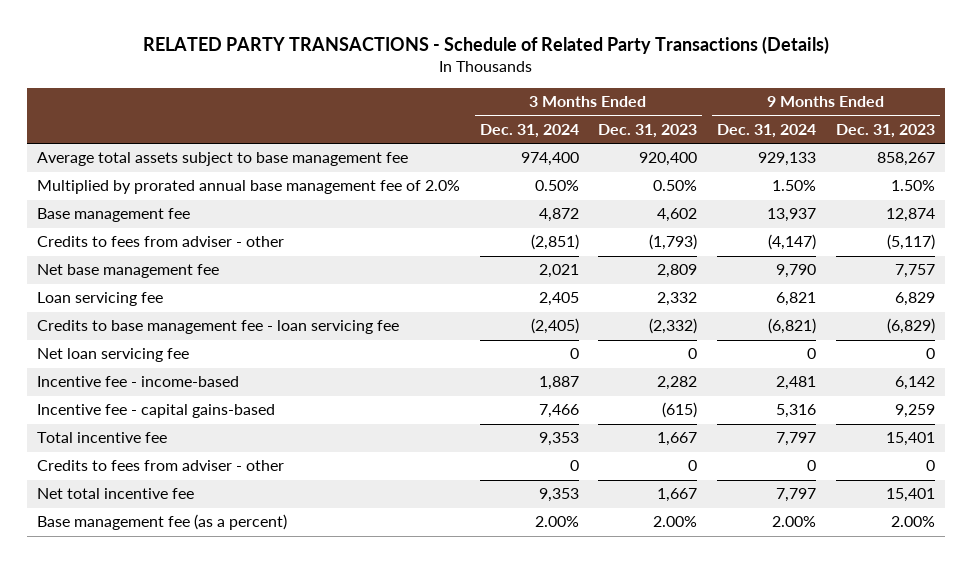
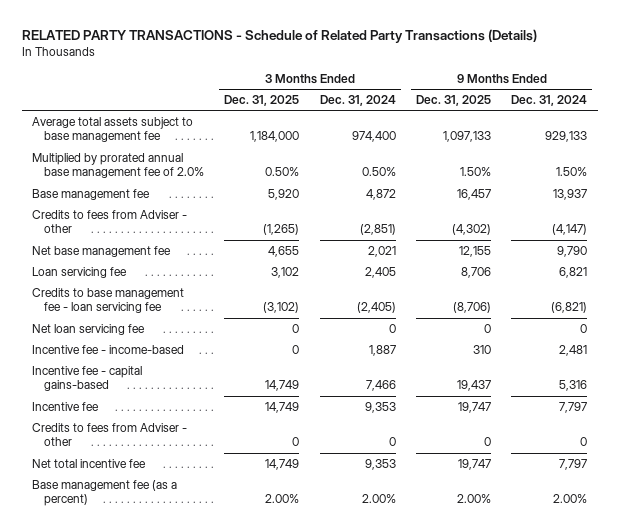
[598,123,698,138] Dec. 31, 2023 -> none
[835,123,935,138] Dec. 31, 2023 -> none
none -> [224,95,300,107] Dec. 31, 2025
none -> [416,95,492,107] Dec. 31, 2025
[36,236,284,248] Credits to fees from adviser - other -> [32,209,188,234] Credits to fees from Adviser - other
[36,432,167,444] Total incentive fee -> [32,401,100,411] Incentive fee
[36,460,284,472] Credits to fees from adviser - other -> [32,422,188,447] Credits to fees from Adviser - other

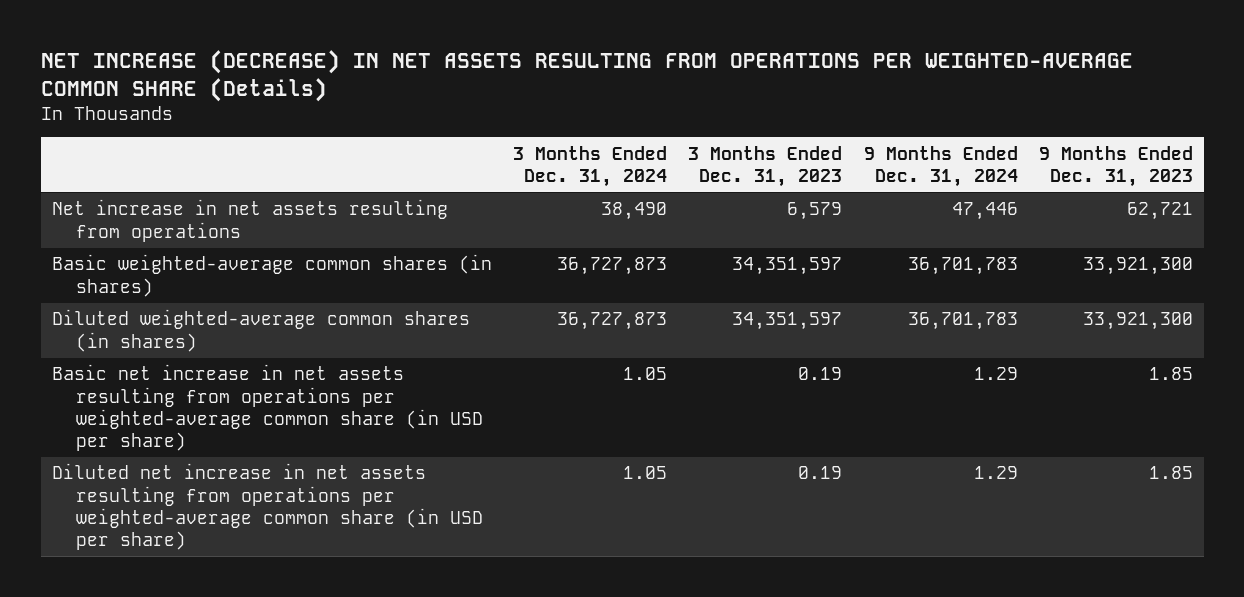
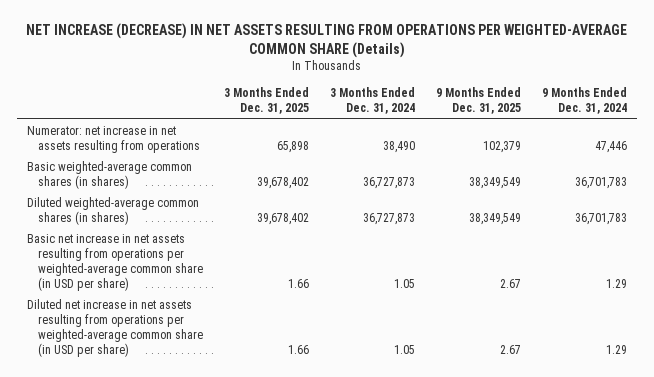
[688,145,843,187] 3 Months Ended Dec. 31, 2023 -> none
[1038,145,1193,187] 9 Months Ended Dec. 31, 2023 -> none
none -> [224,87,310,115] 3 Months Ended Dec. 31, 2025
none -> [435,87,521,115] 9 Months Ended Dec. 31, 2025
[51,199,448,242] Net increase in net assets resulting from operations -> [26,125,201,153] Numerator: net increase in net assets resulting from operations

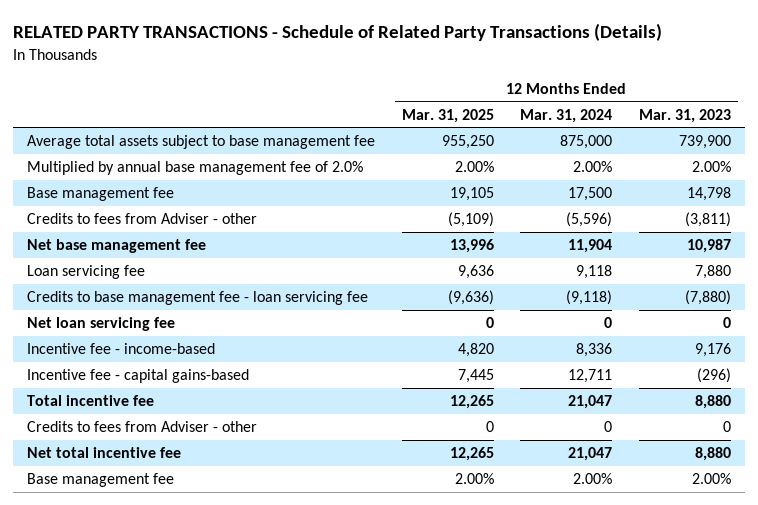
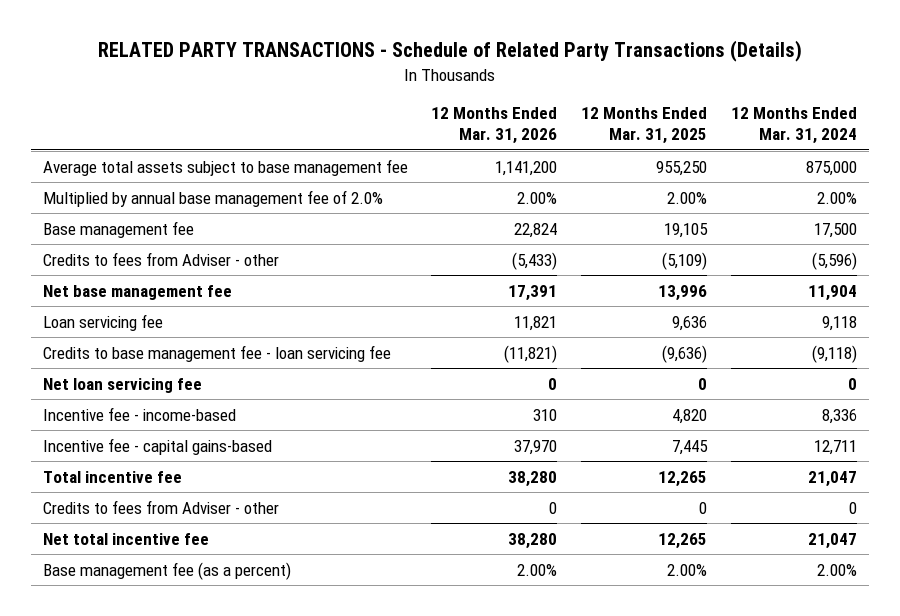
[639,108,732,123] Mar. 31, 2023 -> none
none -> [431,107,558,145] 12 Months Ended Mar. 31, 2026
[26,473,174,488] Base management fee -> [42,561,291,580] Base management fee (as a percent)

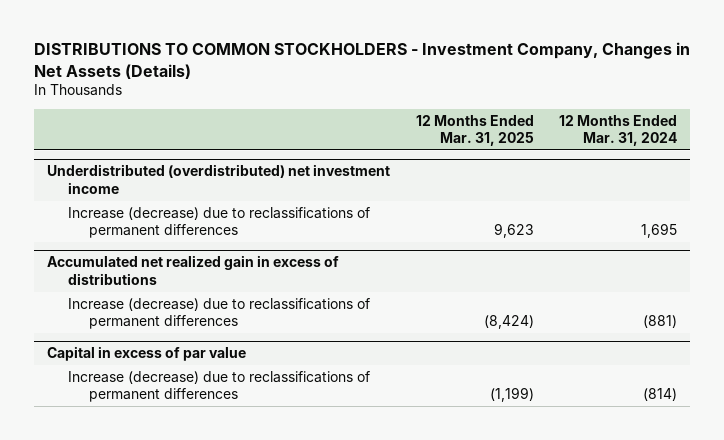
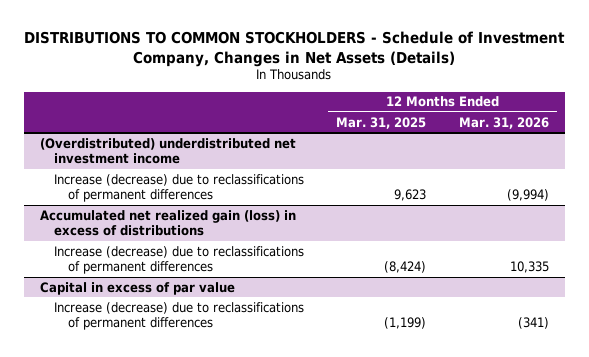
[33,42,690,79] DISTRIBUTIONS TO COMMON STOCKHOLDERS - Investment Company, Changes in Net Assets (Details) -> [24,31,566,67] DISTRIBUTIONS TO COMMON STOCKHOLDERS - Schedule of Investment Company, Changes in Net Assets (Details)
[559,114,678,147] 12 Months Ended Mar. 31, 2024 -> none
none -> [458,116,549,129] Mar. 31, 2026
[46,164,390,195] Underdistributed (overdistributed) net investment income -> [40,137,297,165] (Overdistributed) underdistributed net investment income
[46,255,339,286] Accumulated net realized gain in excess of distributions -> [40,209,297,237] Accumulated net realized gain (loss) in excess of distributions

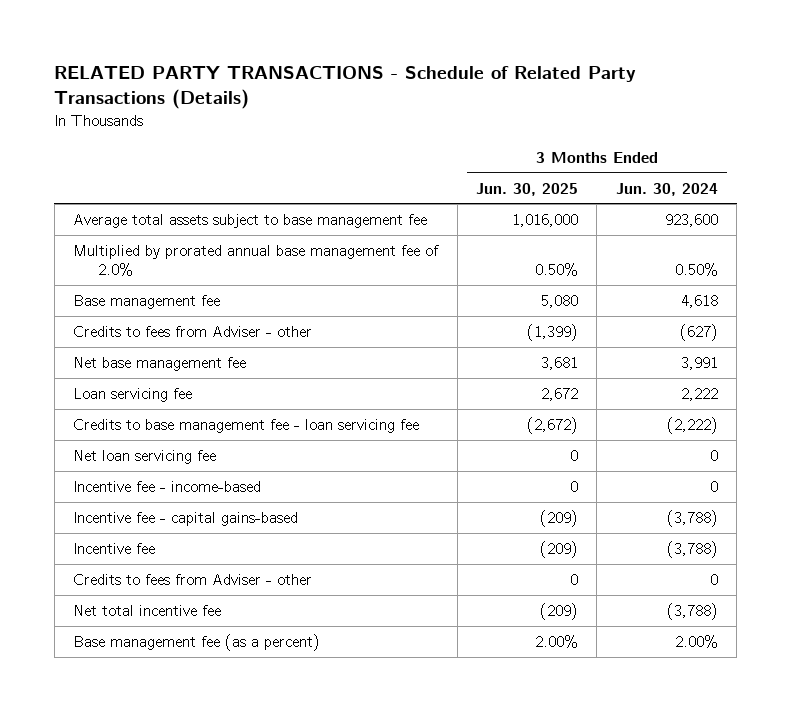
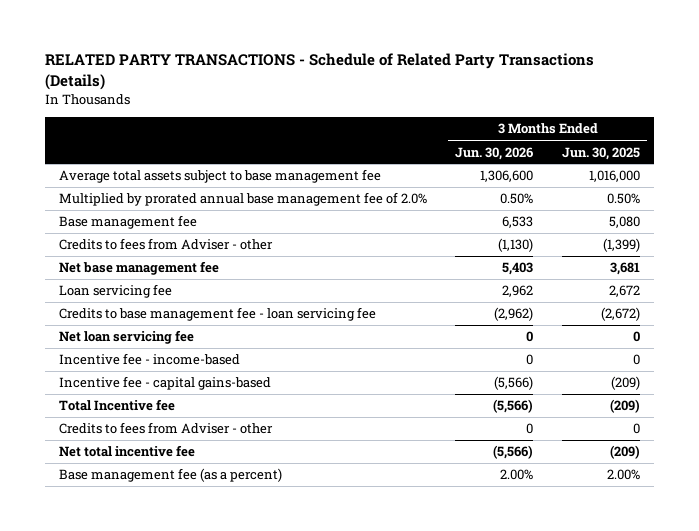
[615,182,718,196] Jun. 30, 2024 -> none
none -> [455,146,534,160] Jun. 30, 2026
[73,542,156,554] Incentive fee -> [59,399,176,412] Total Incentive fee

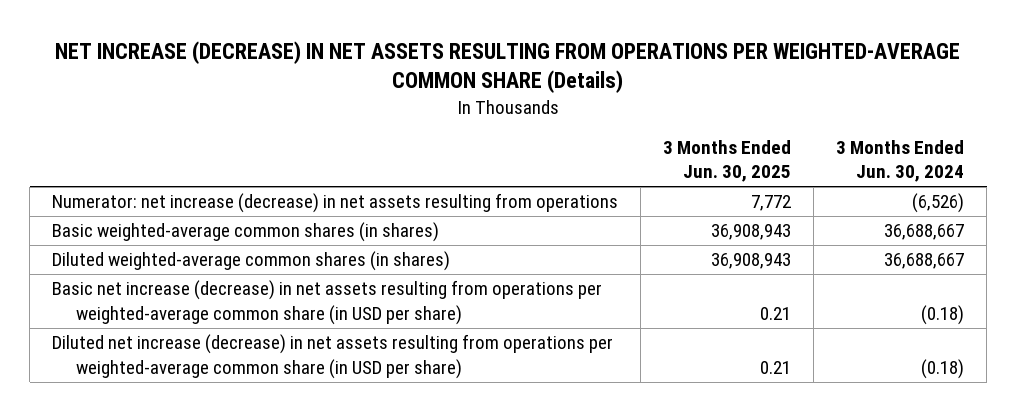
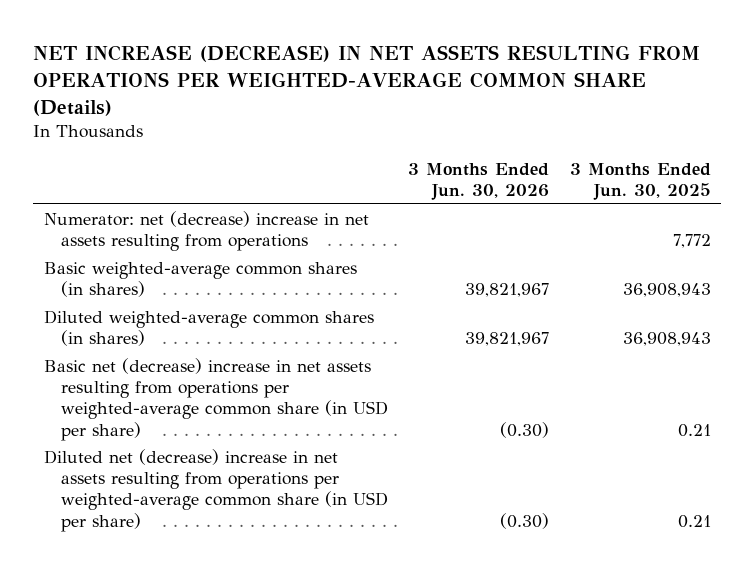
[836,140,965,183] 3 Months Ended Jun. 30, 2024 -> none
none -> [408,162,550,200] 3 Months Ended Jun. 30, 2026
[52,193,619,214] Numerator: net increase (decrease) in net assets resulting from operations -> [43,210,369,252] Numerator: net (decrease) increase in net assets resulting from operations
[52,280,603,325] Basic net increase (decrease) in net assets resulting from operations per weighted-average common share (in USD per share) -> [43,357,388,441] Basic net (decrease) increase in net assets resulting from operations per weighted-average common share (in USD per share)
[52,334,614,379] Diluted net increase (decrease) in net assets resulting from operations per weighted-average common share (in USD per share) -> [43,448,388,532] Diluted net (decrease) increase in net assets resulting from operations per weighted-average common share (in USD per share)

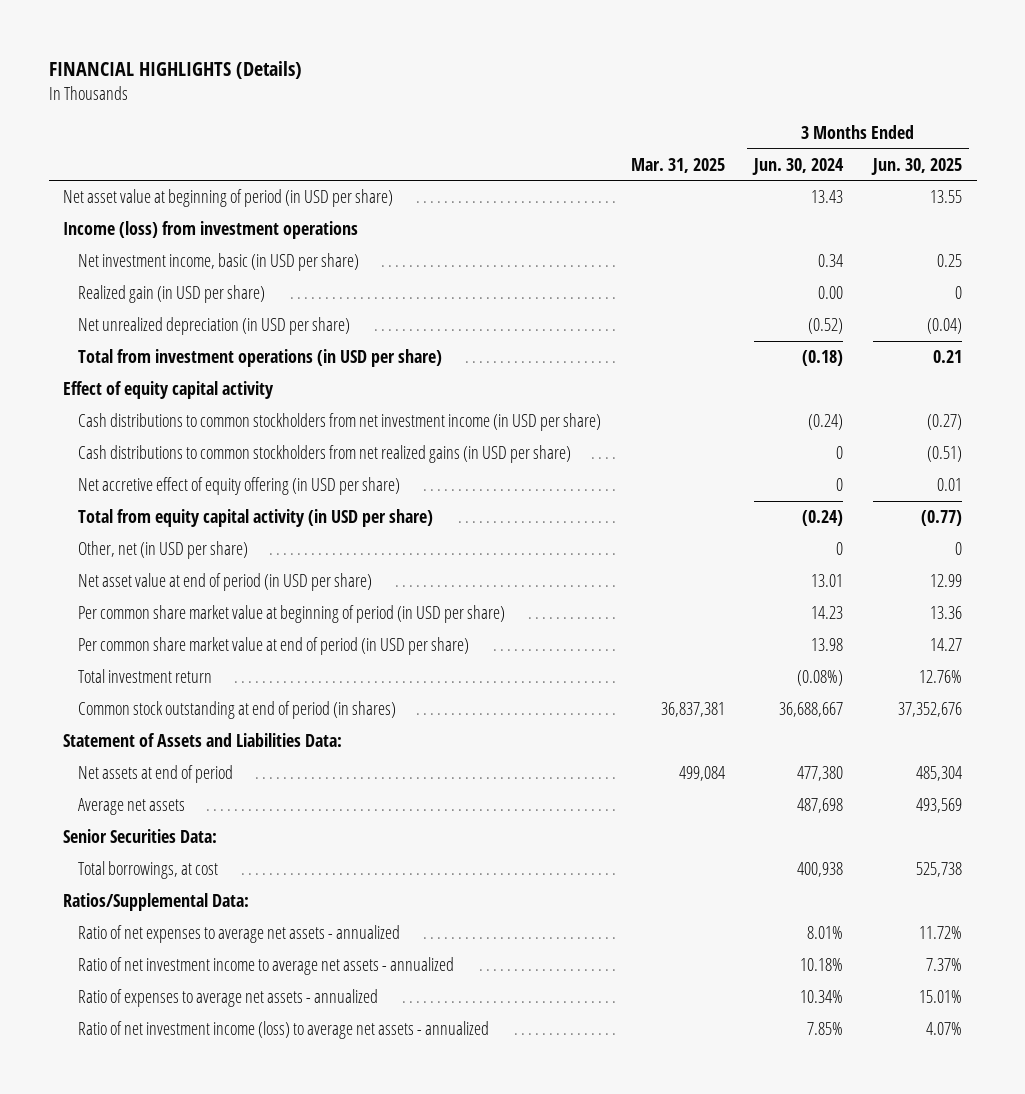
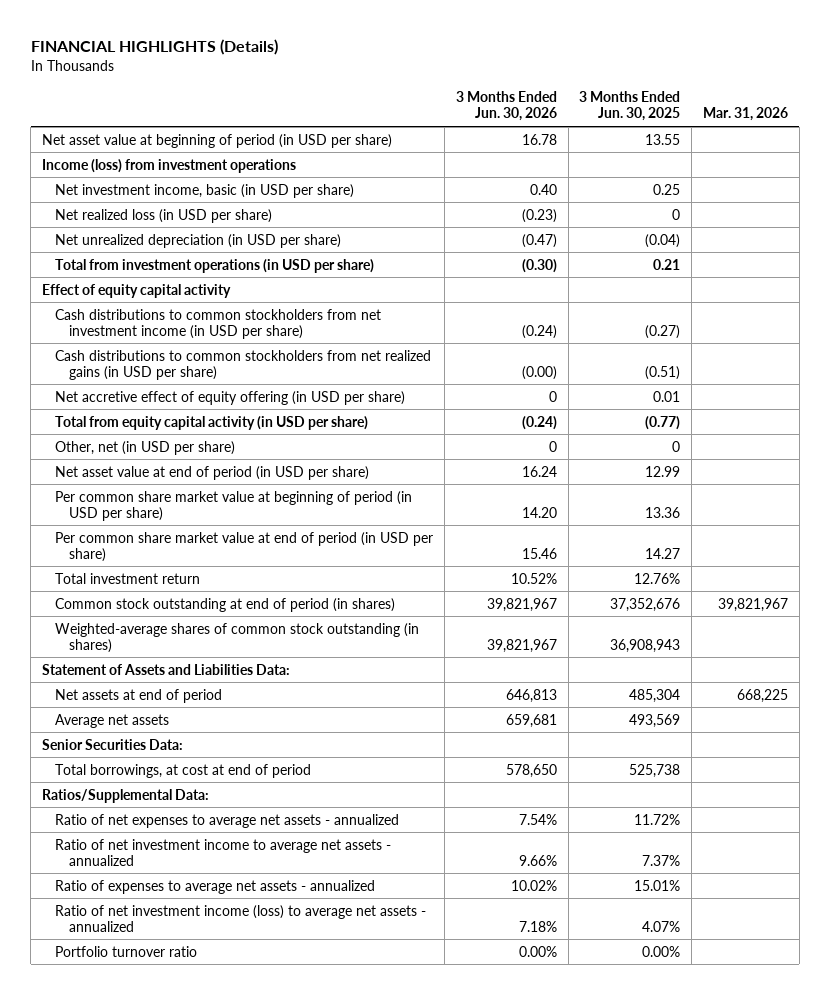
[630,157,725,173] Mar. 31, 2025 -> none
[752,157,845,175] Jun. 30, 2024 -> none
none -> [455,91,557,122] 3 Months Ended Jun. 30, 2026
none -> [703,107,789,122] Mar. 31, 2026
[78,285,266,304] Realized gain (in USD per share) -> [55,208,273,223] Net realized loss (in USD per share)
none -> [55,622,420,653] Weighted-average shares of common stock outstanding (in shares)
[78,861,219,880] Total borrowings, at cost -> [55,763,312,778] Total borrowings, at cost at end of period
none -> [55,945,198,957] Portfolio turnover ratio

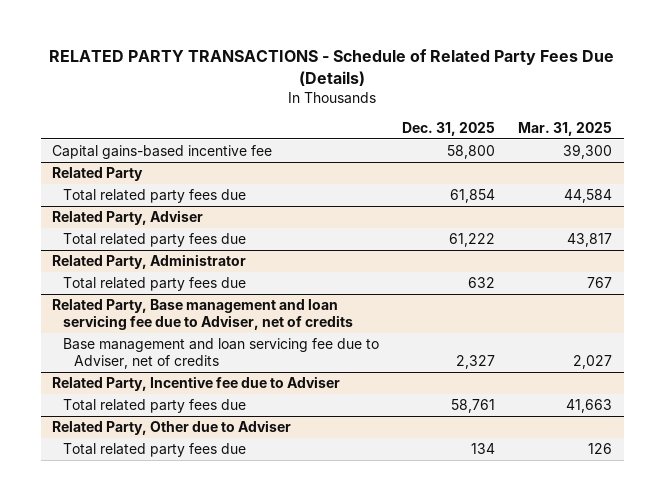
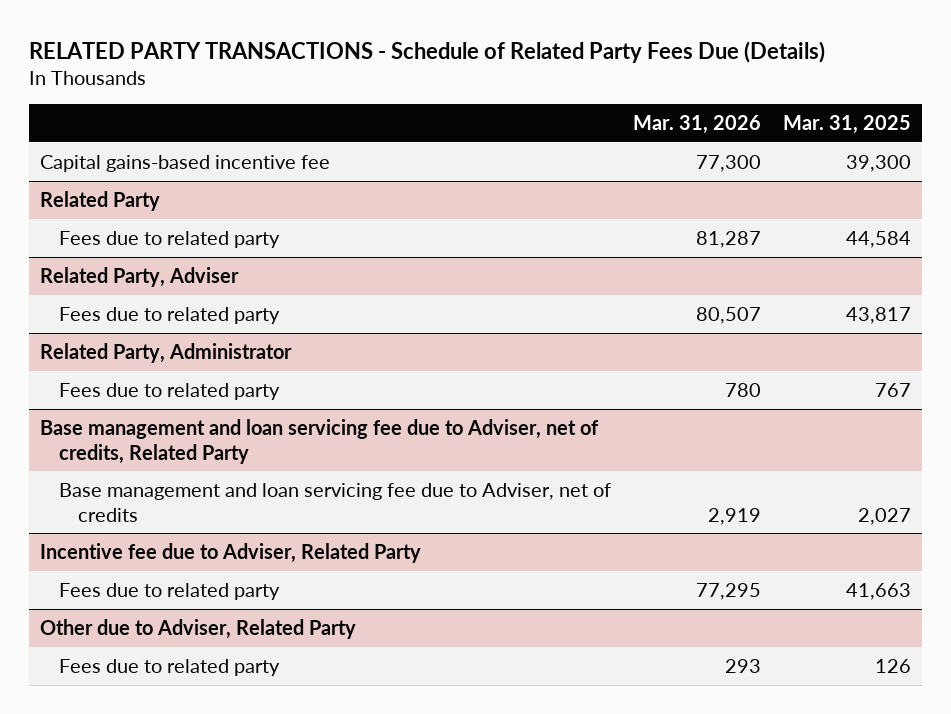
[401,122,495,137] Dec. 31, 2025 -> none
none -> [633,115,762,135] Mar. 31, 2026
[62,188,246,203] Total related party fees due -> [58,230,280,248] Fees due to related party
[62,232,246,247] Total related party fees due -> [58,306,280,324] Fees due to related party
[62,276,246,291] Total related party fees due -> [58,382,280,400] Fees due to related party
[52,298,353,331] Related Party, Base management and loan servicing fee due to Adviser, net of credits -> [40,418,600,464] Base management and loan servicing fee due to Adviser, net of credits, Related Party
[52,375,341,391] Related Party, Incentive fee due to Adviser -> [40,542,422,563] Incentive fee due to Adviser, Related Party
[62,398,246,413] Total related party fees due -> [58,582,280,600] Fees due to related party
[52,419,292,435] Related Party, Other due to Adviser -> [40,618,357,639] Other due to Adviser, Related Party
[62,442,246,457] Total related party fees due -> [58,658,280,676] Fees due to related party

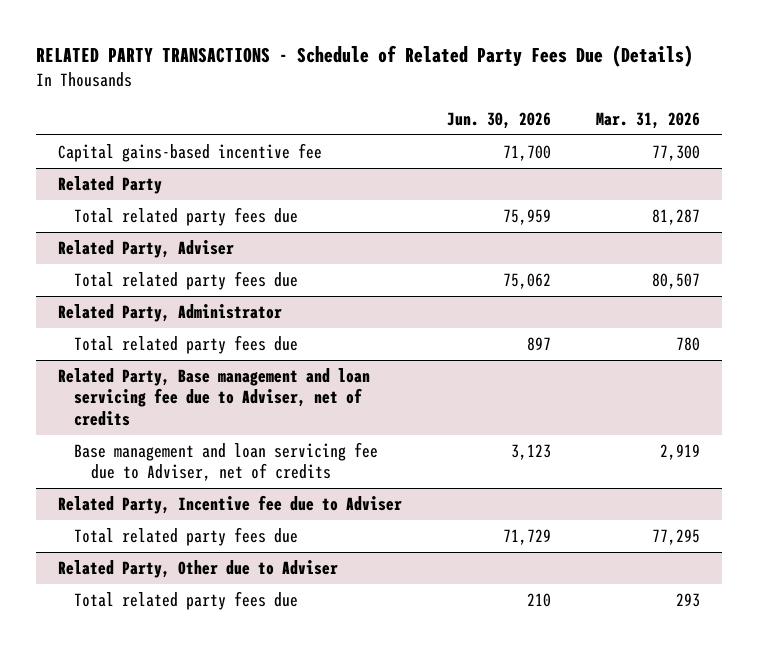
[783,115,912,135] Mar. 31, 2025 -> none
none -> [447,112,552,130] Jun. 30, 2026
[58,230,280,248] Fees due to related party -> [74,207,299,227] Total related party fees due
[58,306,280,324] Fees due to related party -> [74,271,299,291] Total related party fees due
[58,382,280,400] Fees due to related party -> [74,335,299,355] Total related party fees due
[40,418,600,464] Base management and loan servicing fee due to Adviser, net of credits, Related Party -> [58,368,371,426] Related Party, Base management and loan servicing fee due to Adviser, net of credits
[40,542,422,563] Incentive fee due to Adviser, Related Party -> [58,495,403,515] Related Party, Incentive fee due to Adviser
[58,582,280,600] Fees due to related party -> [74,527,299,547] Total related party fees due
[40,618,357,639] Other due to Adviser, Related Party -> [58,560,339,579] Related Party, Other due to Adviser
[58,658,280,676] Fees due to related party -> [74,591,299,611] Total related party fees due

